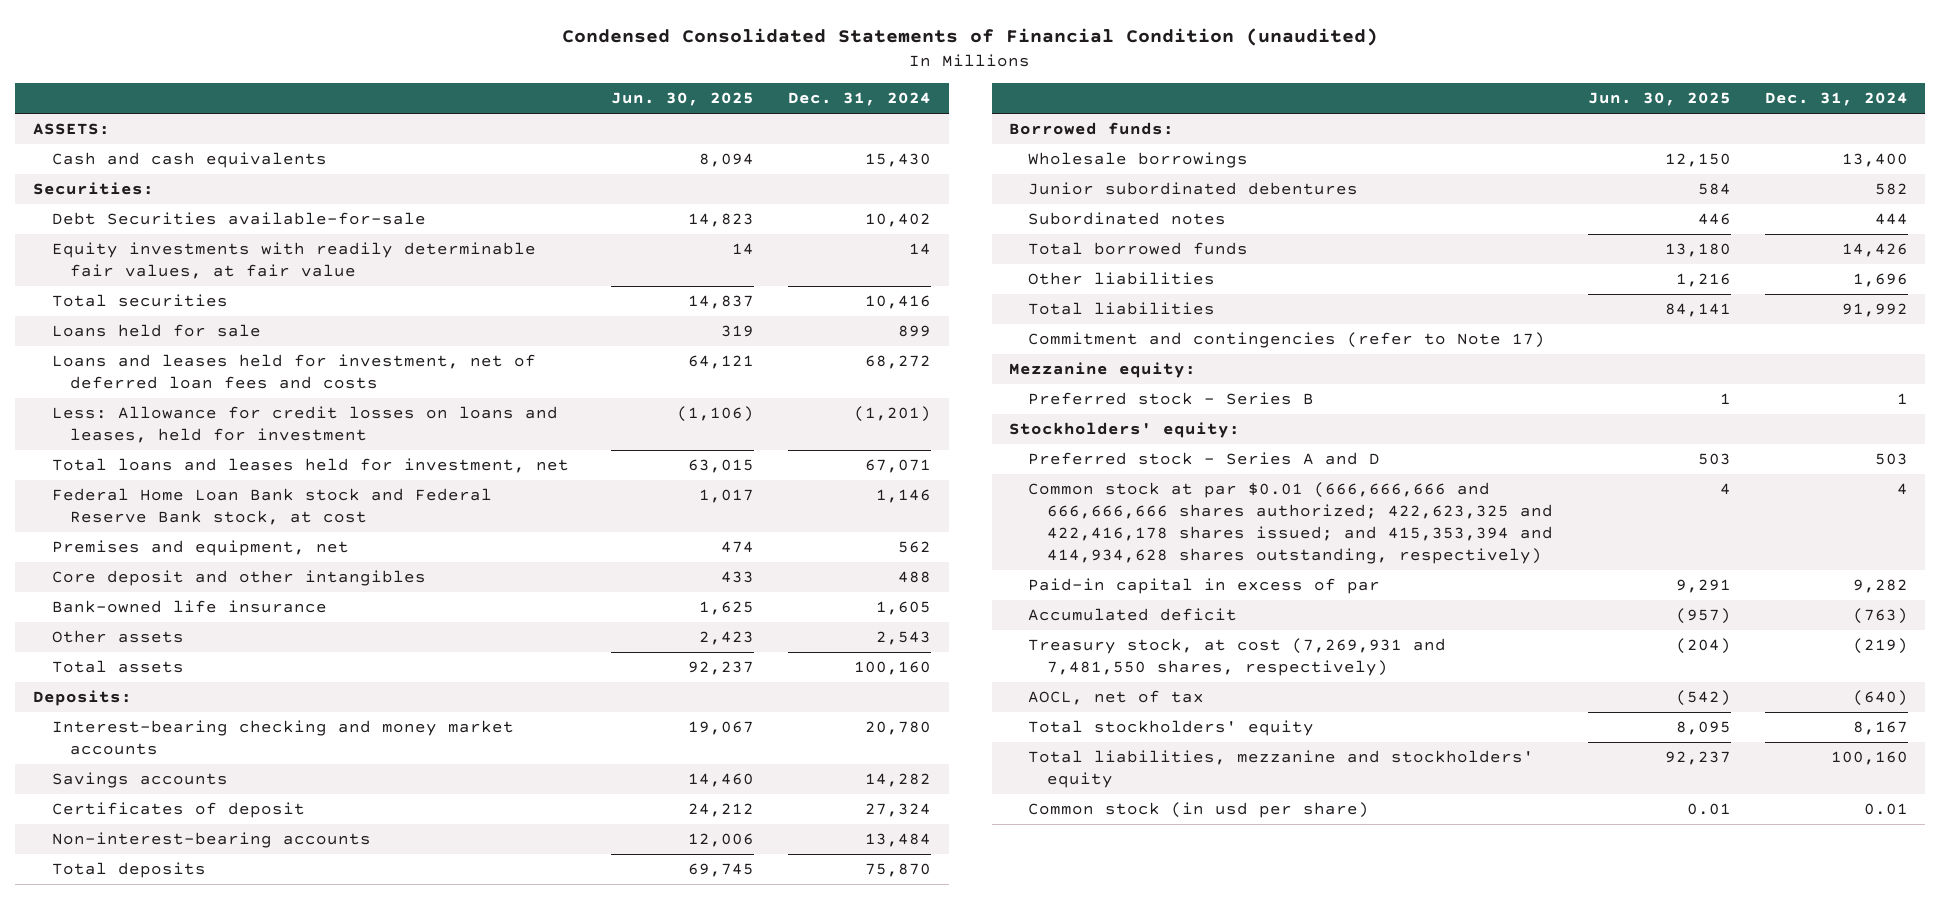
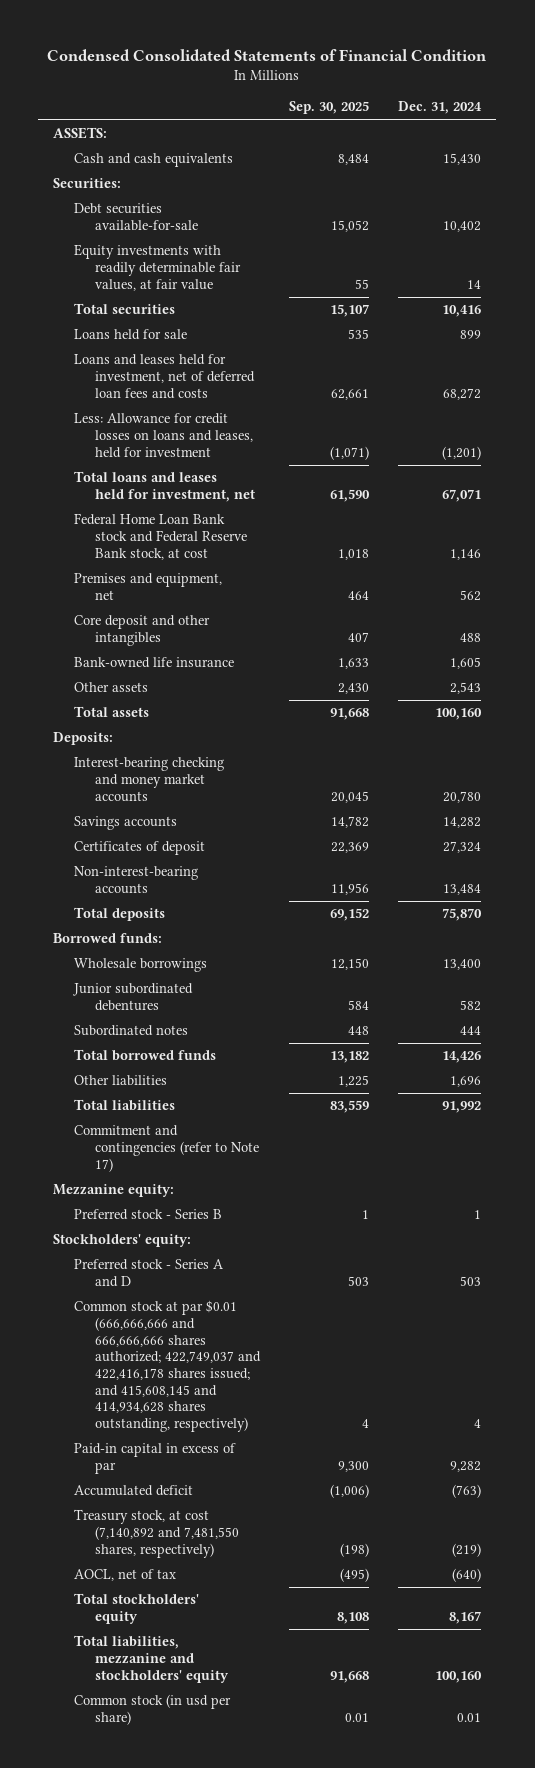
[562,28,1379,47] Condensed Consolidated Statements of Financial Condition (unaudited) -> [47,48,488,61] Condensed Consolidated Statements of Financial Condition
[610,92,754,107] Jun. 30, 2025 -> none
none -> [289,101,370,115] Sep. 30, 2025
[51,212,426,226] Debt Securities available-for-sale -> [74,203,198,231] Debt securities available-for-sale
[1028,482,1554,565] Common stock at par $0.01 (666,666,666 and 666,666,666 shares authorized; 422,623,325 and 422,416,178 shares issued; and 415,353,394 and 414,934,628 shares outstanding, respectively) -> [74,1300,261,1432] Common stock at par $0.01 (666,666,666 and 666,666,666 shares authorized; 422,749,037 and 422,416,178 shares issued; and 415,608,145 and 414,934,628 shares outstanding, respectively)
[1028,638,1447,677] Treasury stock, at cost (7,269,931 and 7,481,550 shares, respectively) -> [74,1509,239,1558] Treasury stock, at cost (7,140,892 and 7,481,550 shares, respectively)

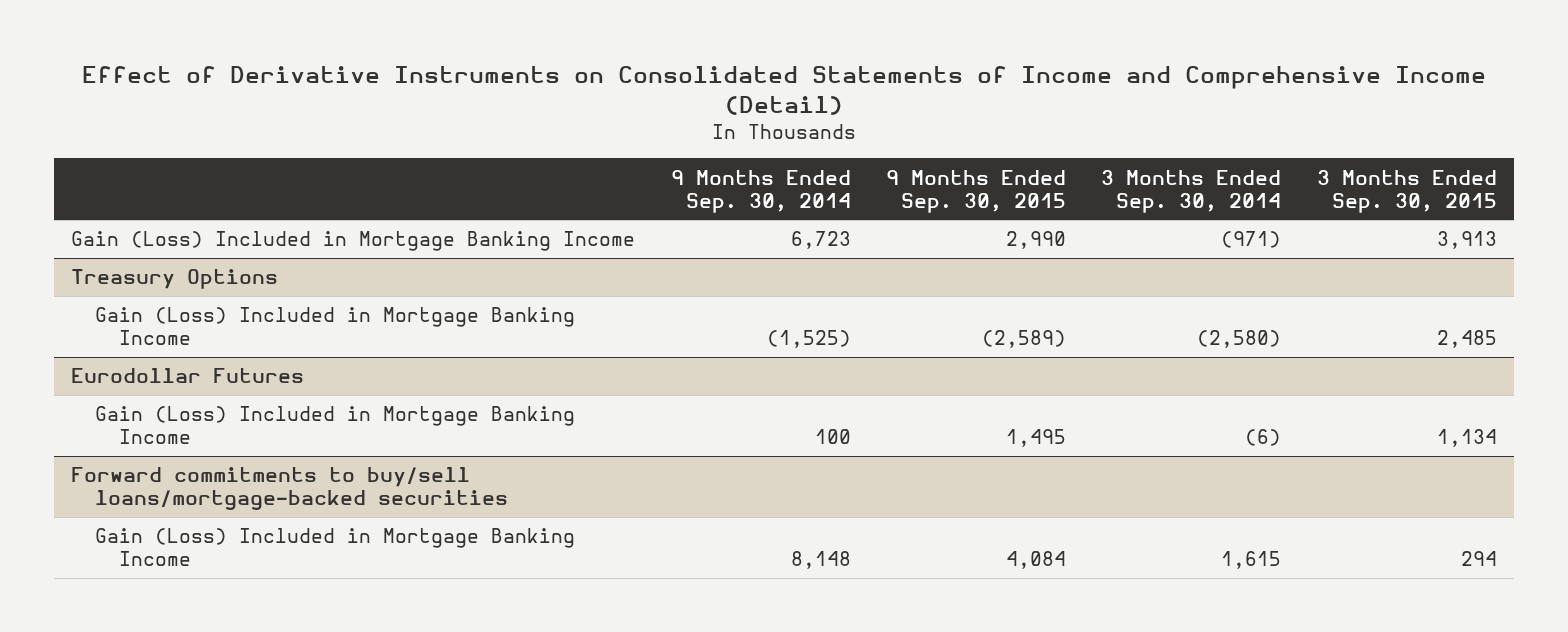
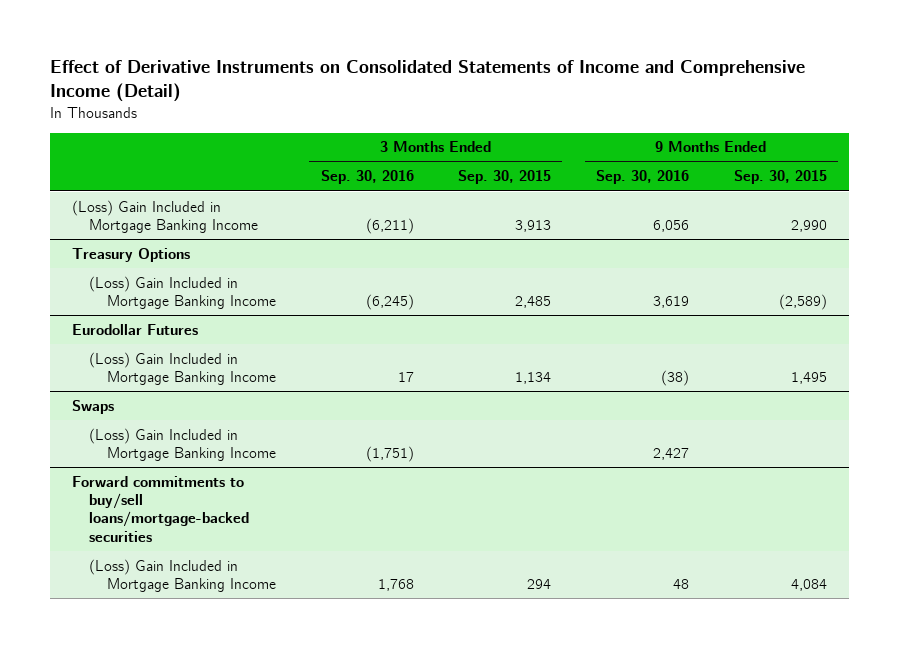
[670,169,851,213] 9 Months Ended Sep. 30, 2014 -> none
[1101,169,1282,213] 3 Months Ended Sep. 30, 2014 -> none
none -> [320,170,414,185] Sep. 30, 2016
none -> [595,170,689,185] Sep. 30, 2016
[71,231,636,252] Gain (Loss) Included in Mortgage Banking Income -> [72,199,259,234] (Loss) Gain Included in Mortgage Banking Income
[95,307,576,346] Gain (Loss) Included in Mortgage Banking Income -> [89,275,276,310] (Loss) Gain Included in Mortgage Banking Income
[95,406,576,445] Gain (Loss) Included in Mortgage Banking Income -> [89,351,276,386] (Loss) Gain Included in Mortgage Banking Income
none -> [72,399,115,414] Swaps
none -> [89,427,276,462] (Loss) Gain Included in Mortgage Banking Income
[95,528,576,567] Gain (Loss) Included in Mortgage Banking Income -> [89,558,276,593] (Loss) Gain Included in Mortgage Banking Income

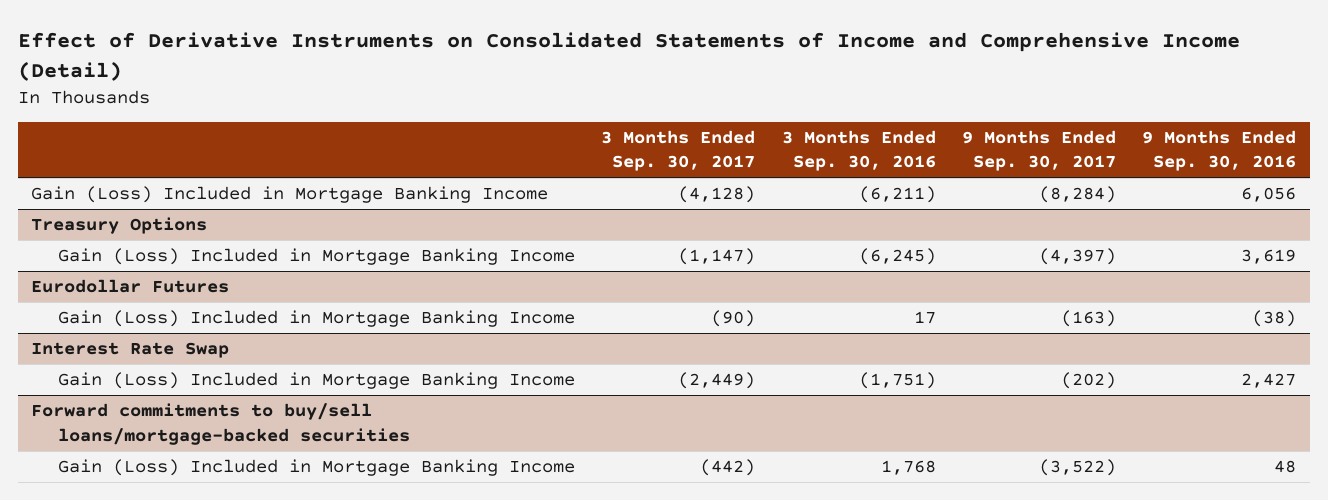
[458,170,552,185] Sep. 30, 2015 -> none
[733,170,827,185] Sep. 30, 2015 -> none
none -> [601,129,756,172] 3 Months Ended Sep. 30, 2017
none -> [962,129,1117,172] 9 Months Ended Sep. 30, 2017
[72,199,259,234] (Loss) Gain Included in Mortgage Banking Income -> [31,186,549,204] Gain (Loss) Included in Mortgage Banking Income
[89,275,276,310] (Loss) Gain Included in Mortgage Banking Income -> [57,248,575,266] Gain (Loss) Included in Mortgage Banking Income
[72,399,115,414] Swaps -> none
[89,351,276,386] (Loss) Gain Included in Mortgage Banking Income -> [57,310,575,328] Gain (Loss) Included in Mortgage Banking Income
none -> [31,342,230,359] Interest Rate Swap
[89,427,276,462] (Loss) Gain Included in Mortgage Banking Income -> [57,372,575,390] Gain (Loss) Included in Mortgage Banking Income
[89,558,276,593] (Loss) Gain Included in Mortgage Banking Income -> [57,459,575,477] Gain (Loss) Included in Mortgage Banking Income

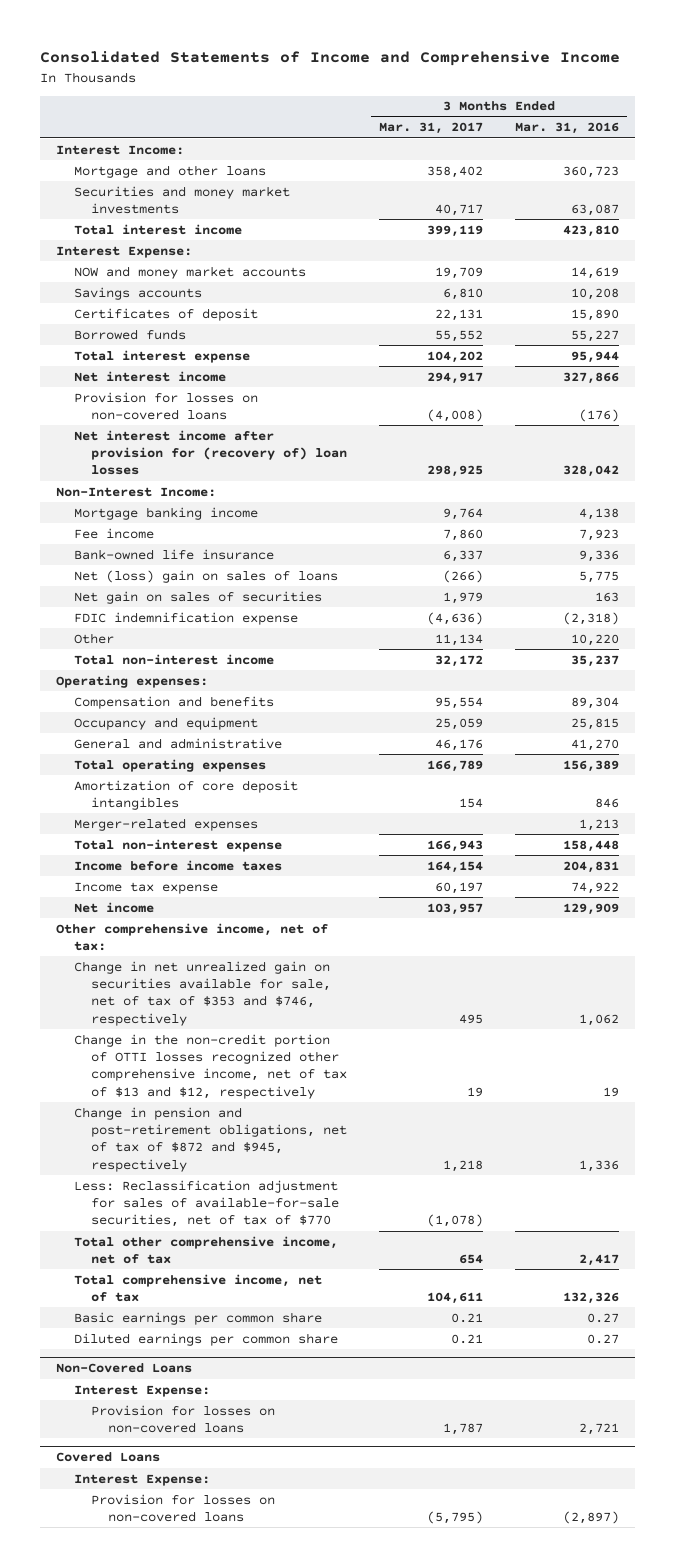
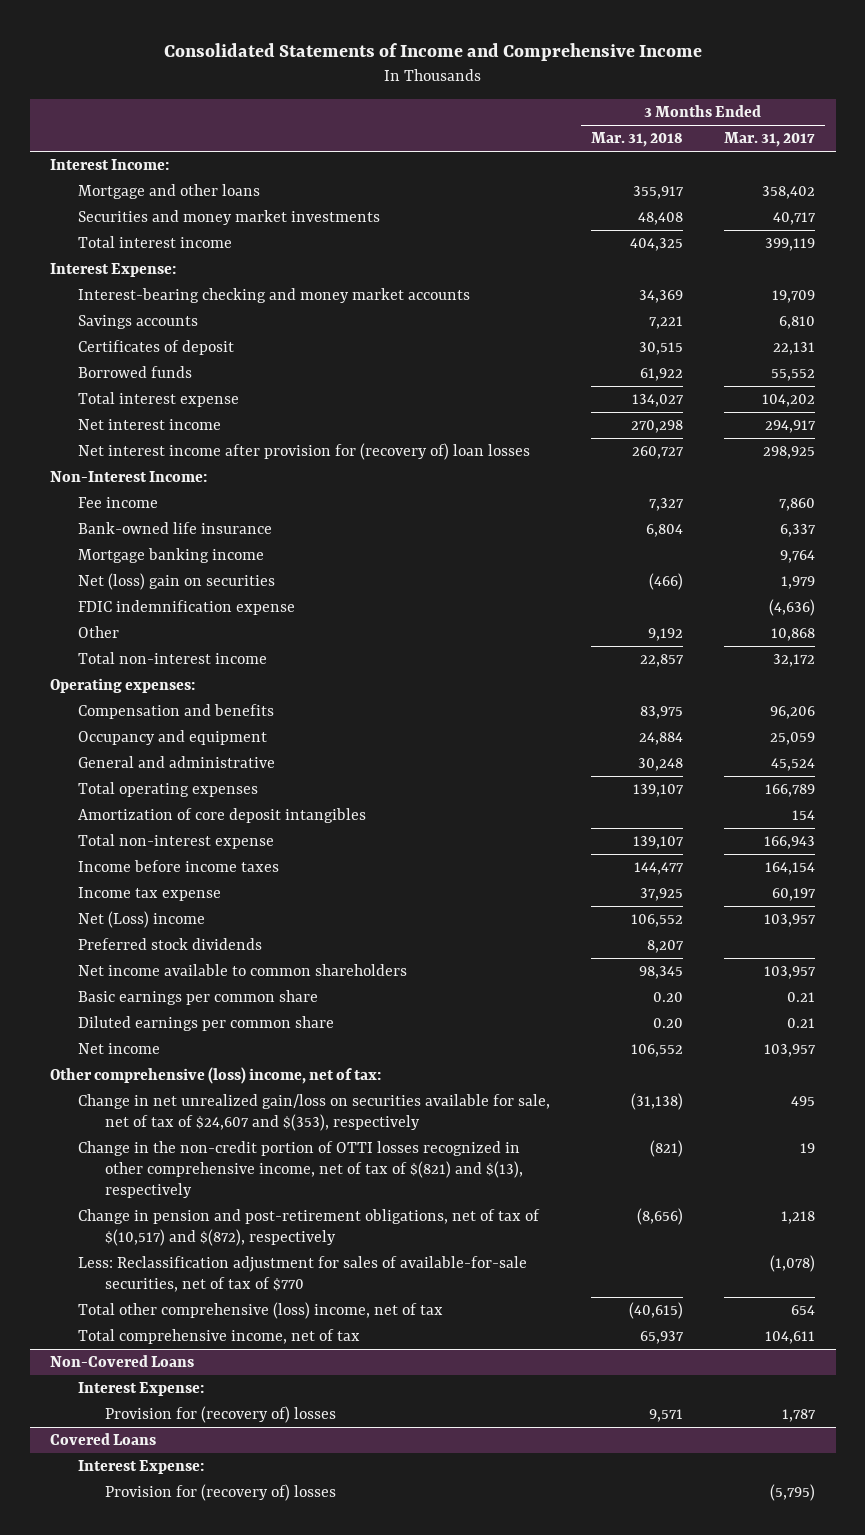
[514,122,619,135] Mar. 31, 2016 -> none
none -> [590,132,683,148] Mar. 31, 2018
[73,265,306,279] NOW and money market accounts -> [77,288,470,304] Interest-bearing checking and money market accounts
[73,391,258,421] Provision for losses on non-covered loans -> none
[73,569,338,583] Net (loss) gain on sales of loans -> none
[73,506,258,520] Mortgage banking income -> [77,548,264,564] Mortgage banking income
[73,590,322,604] Net gain on sales of securities -> [77,573,275,591] Net (loss) gain on securities
[434,633,483,646] 11,134 -> [771,628,816,642] 10,868
[434,696,483,709] 95,554 -> [770,706,816,720] 96,206
[434,738,483,751] 46,176 -> [771,758,816,772] 45,524
[73,817,258,831] Merger-related expenses -> none
none -> [77,911,205,929] Net (Loss) income
none -> [77,938,262,951] Preferred stock dividends
none -> [77,964,407,977] Net income available to common shareholders
[73,1311,322,1325] Basic earnings per common share -> [77,990,318,1006] Basic earnings per common share
[73,1332,338,1346] Diluted earnings per common share -> [77,1016,334,1032] Diluted earnings per common share
[56,922,329,952] Other comprehensive income, net of tax: -> [50,1067,382,1085] Other comprehensive (loss) income, net of tax:
[73,960,331,1026] Change in net unrealized gain on securities available for sale, net of tax of $353 and $746, respectively -> [77,1094,550,1132] Change in net unrealized gain/loss on securities available for sale, net of tax of $24,607 and $(353), respectively
[73,1033,347,1099] Change in the non-credit portion of OTTI losses recognized other comprehensive income, net of tax of $13 and $12, respectively -> [77,1141,524,1199] Change in the non-credit portion of OTTI losses recognized in other comprehensive income, net of tax of $(821) and $(13), respectively
[73,1106,347,1172] Change in pension and post-retirement obligations, net of tax of $872 and $945, respectively -> [77,1209,540,1247] Change in pension and post-retirement obligations, net of tax of $(10,517) and $(872), respectively
[73,1235,338,1265] Total other comprehensive income, net of tax -> [77,1302,443,1320] Total other comprehensive (loss) income, net of tax
[90,1404,275,1434] Provision for losses on non-covered loans -> [105,1406,337,1424] Provision for (recovery of) losses
[90,1493,275,1523] Provision for losses on non-covered loans -> [105,1484,337,1502] Provision for (recovery of) losses

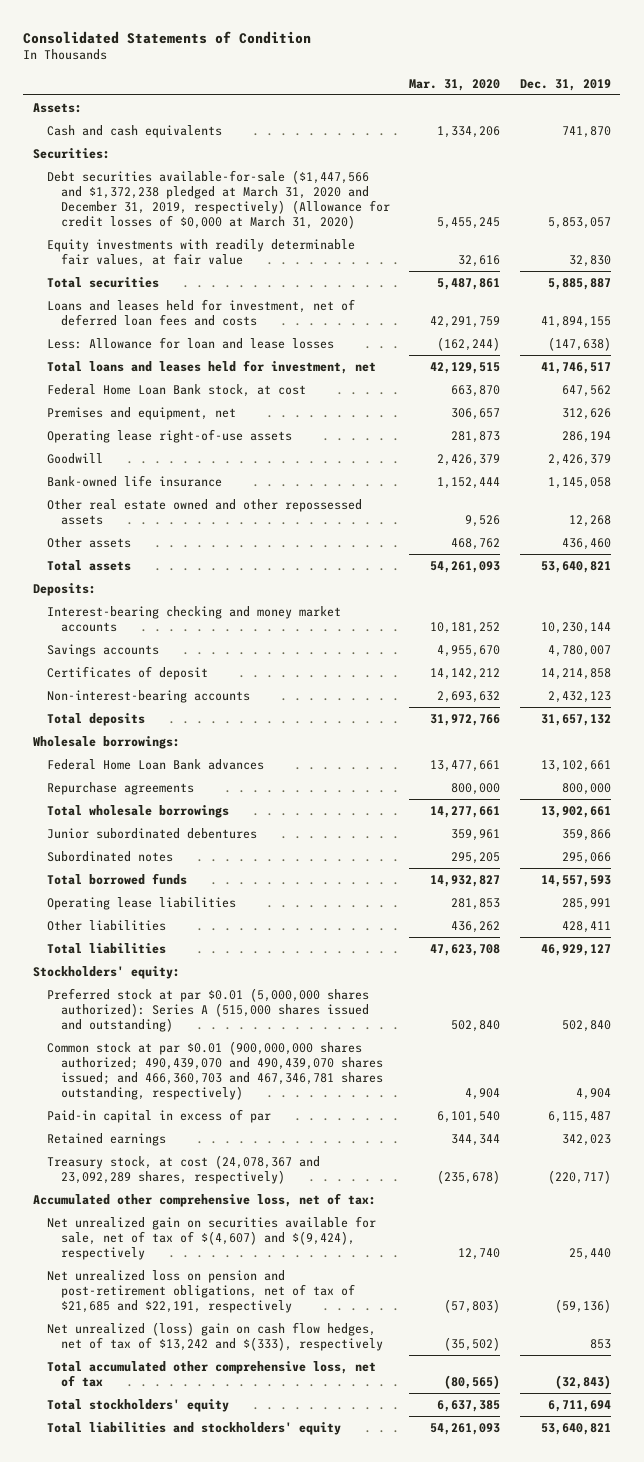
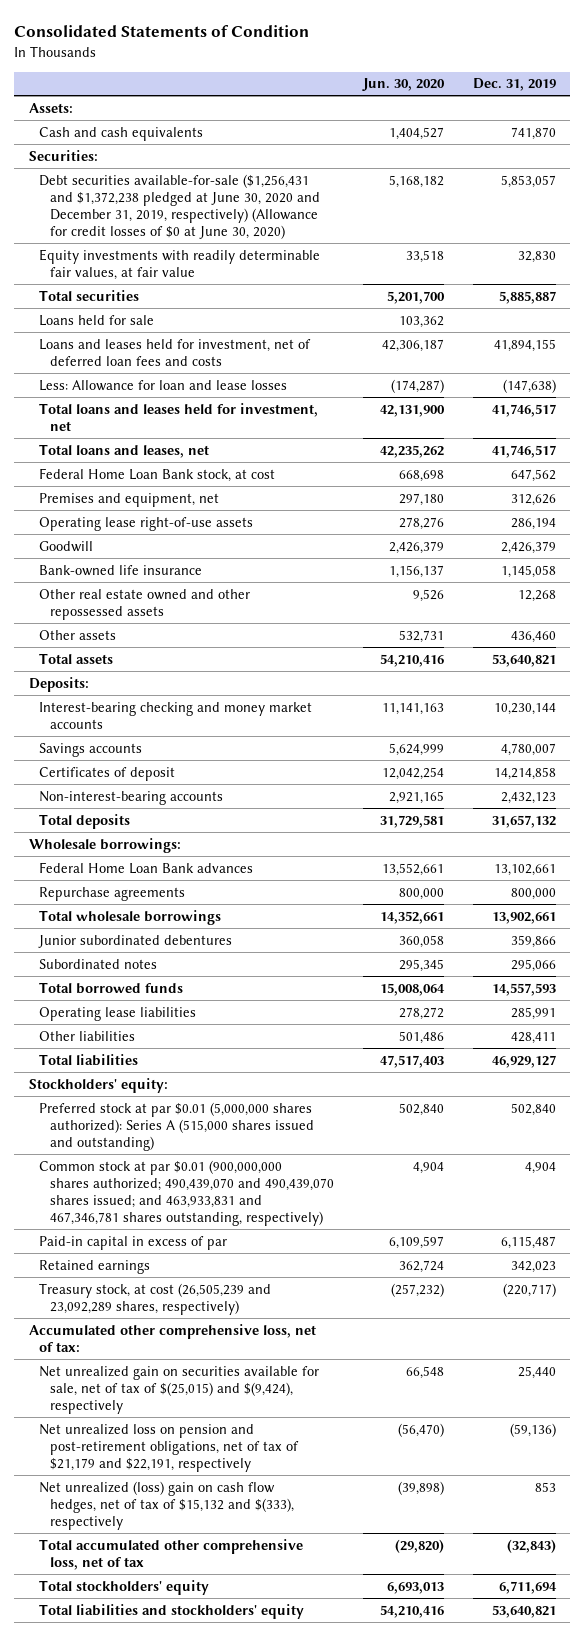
[409,78,501,91] Mar. 31, 2020 -> none
none -> [362,78,446,92] Jun. 30, 2020
[46,169,390,230] Debt securities available-for-sale ($1,447,566 and $1,372,238 pledged at March 31, 2020 and December 31, 2019, respectively) (Allowance for credit losses of $0,000 at March 31, 2020) -> [39,173,321,240] Debt securities available-for-sale ($1,256,431 and $1,372,238 pledged at June 30, 2020 and December 31, 2019, respectively) (Allowance for credit losses of $0 at June 30, 2020)
none -> [39,314,155,326] Loans held for sale
none -> [39,443,210,458] Total loans and leases, net
[46,1040,383,1101] Common stock at par $0.01 (900,000,000 shares authorized; 490,439,070 and 490,439,070 shares issued; and 466,360,703 and 467,346,781 shares outstanding, respectively) -> [39,1159,335,1227] Common stock at par $0.01 (900,000,000 shares authorized; 490,439,070 and 490,439,070 shares issued; and 463,933,831 and 467,346,781 shares outstanding, respectively)
[46,1154,320,1185] Treasury stock, at cost (24,078,367 and 23,092,289 shares, respectively) -> [39,1282,272,1315] Treasury stock, at cost (26,505,239 and 23,092,289 shares, respectively)
[46,1215,376,1261] Net unrealized gain on securities available for sale, net of tax of $(4,607) and $(9,424), respectively -> [39,1365,320,1415] Net unrealized gain on securities available for sale, net of tax of $(25,015) and $(9,424), respectively
[46,1269,355,1314] Net unrealized loss on pension and post-retirement obligations, net of tax of $21,685 and $22,191, respectively -> [39,1423,300,1473] Net unrealized loss on pension and post-retirement obligations, net of tax of $21,179 and $22,191, respectively
[46,1321,383,1352] Net unrealized (loss) gain on cash flow hedges, net of tax of $13,242 and $(333), respectively -> [39,1480,295,1531] Net unrealized (loss) gain on cash flow hedges, net of tax of $15,132 and $(333), respectively

